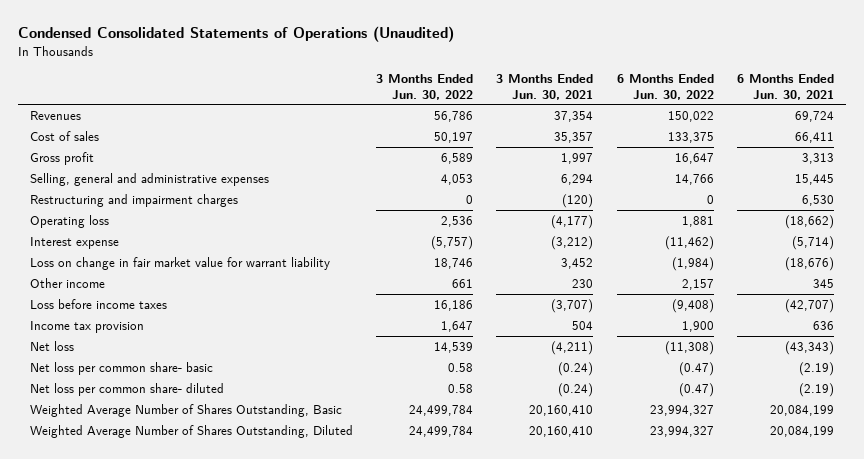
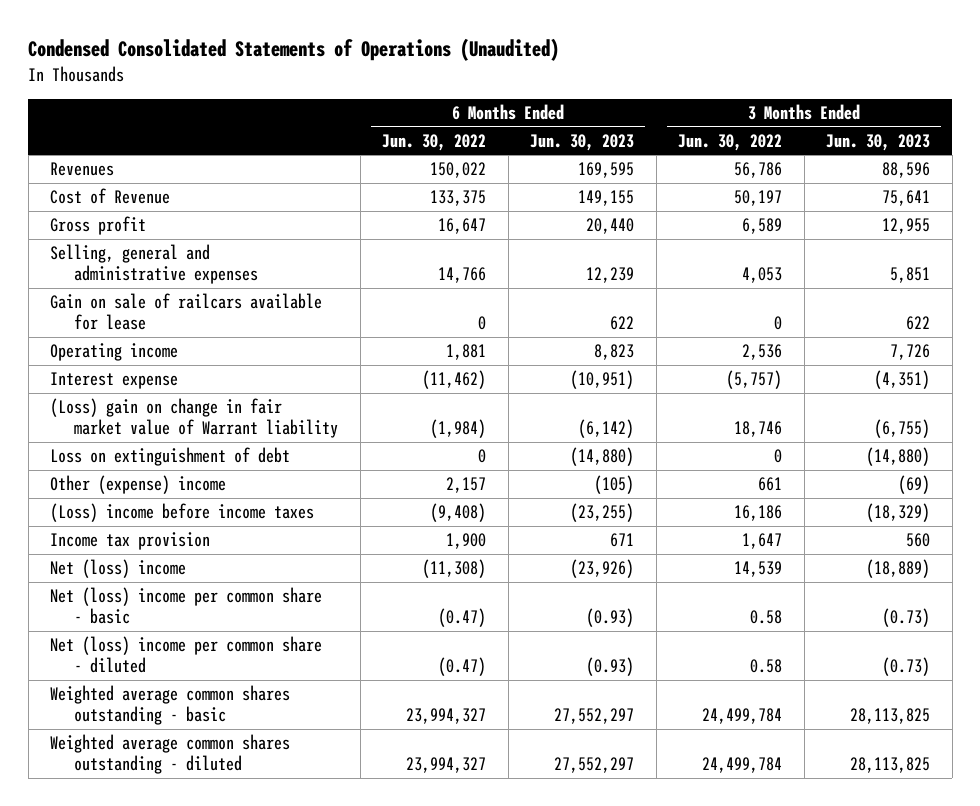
[496,74,594,100] 3 Months Ended Jun. 30, 2021 -> none
[737,74,835,100] 6 Months Ended Jun. 30, 2021 -> none
none -> [530,134,635,152] Jun. 30, 2023
none -> [826,134,931,152] Jun. 30, 2023
[29,130,99,141] Cost of sales -> [50,188,171,205] Cost of Revenue
[29,193,238,207] Restructuring and impairment charges -> none
none -> [50,293,323,331] Gain on sale of railcars available for lease
[29,214,109,228] Operating loss -> [50,343,179,362] Operating income
[29,256,330,270] Loss on change in fair market value for warrant liability -> [50,398,339,439] (Loss) gain on change in fair market value of Warrant liability
none -> [50,447,291,467] Loss on extinguishment of debt
[29,277,105,288] Other income -> [50,475,227,495] Other (expense) income
[29,298,167,309] Loss before income taxes -> [50,503,315,523] (Loss) income before income taxes
[29,340,74,351] Net loss -> [50,559,187,579] Net (loss) income
[29,361,213,375] Net loss per common share- basic -> [50,587,323,625] Net (loss) income per common share - basic
[29,382,224,396] Net loss per common share- diluted -> [50,636,323,674] Net (loss) income per common share - diluted
[29,403,342,417] Weighted Average Number of Shares Outstanding, Basic -> [50,685,291,726] Weighted average common shares outstanding - basic
[29,424,353,438] Weighted Average Number of Shares Outstanding, Diluted -> [50,734,291,775] Weighted average common shares outstanding - diluted

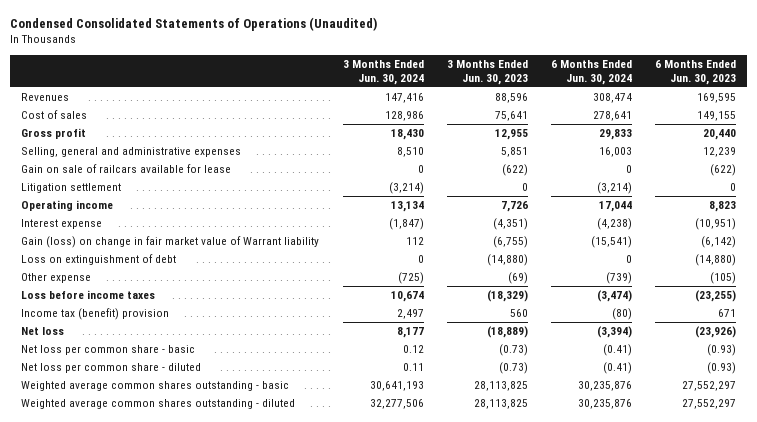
[382,134,487,152] Jun. 30, 2022 -> none
[678,134,783,152] Jun. 30, 2022 -> none
none -> [342,60,424,85] 3 Months Ended Jun. 30, 2024
none -> [550,60,632,85] 6 Months Ended Jun. 30, 2024
[50,188,171,205] Cost of Revenue -> [21,110,88,120] Cost of sales
[610,316,635,331] 622 -> [709,164,736,177] (622)
[906,316,931,331] 622 -> [501,164,528,177] (622)
none -> [21,183,122,194] Litigation settlement
[50,398,339,439] (Loss) gain on change in fair market value of Warrant liability -> [21,236,320,249] Gain (loss) on change in fair market value of Warrant liability
[50,475,227,495] Other (expense) income -> [21,273,92,284] Other expense
[50,503,315,523] (Loss) income before income taxes -> [21,290,156,300] Loss before income taxes
[50,532,211,551] Income tax provision -> [21,308,170,321] Income tax (benefit) provision
[50,559,187,579] Net (loss) income -> [21,327,65,336] Net loss
[50,587,323,625] Net (loss) income per common share - basic -> [21,345,196,356] Net loss per common share - basic
[50,636,323,674] Net (loss) income per common share - diluted -> [21,363,202,374] Net loss per common share - diluted

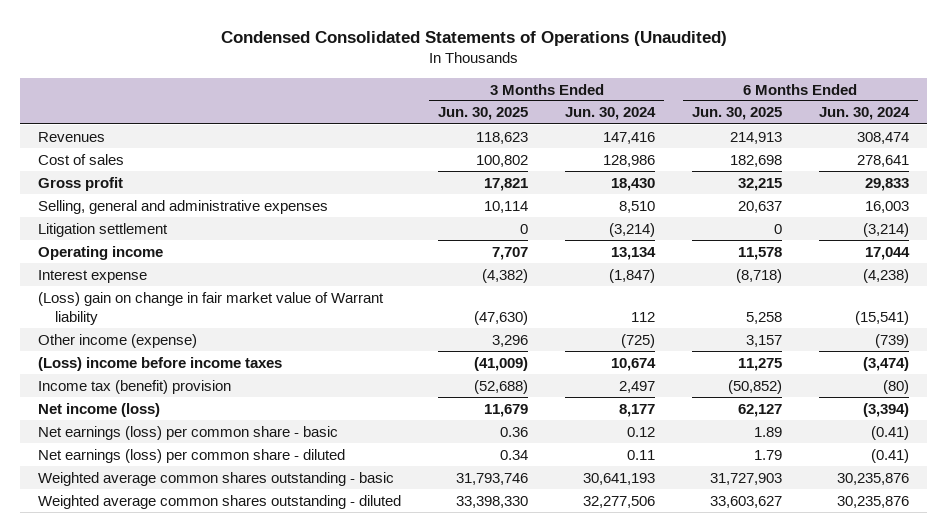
[446,60,528,85] 3 Months Ended Jun. 30, 2023 -> none
[654,60,736,85] 6 Months Ended Jun. 30, 2023 -> none
none -> [438,107,529,121] Jun. 30, 2025
none -> [692,107,783,121] Jun. 30, 2025
[21,164,232,174] Gain on sale of railcars available for lease -> none
[21,254,177,266] Loss on extinguishment of debt -> none
[21,236,320,249] Gain (loss) on change in fair market value of Warrant liability -> [38,291,385,325] (Loss) gain on change in fair market value of Warrant liability
[21,273,92,284] Other expense -> [38,333,198,348] Other income (expense)
[21,290,156,300] Loss before income taxes -> [38,356,283,371] (Loss) income before income taxes
[21,327,65,336] Net loss -> [38,402,161,417] Net income (loss)
[21,345,196,356] Net loss per common share - basic -> [38,425,339,440] Net earnings (loss) per common share - basic
[21,363,202,374] Net loss per common share - diluted -> [38,448,346,463] Net earnings (loss) per common share - diluted

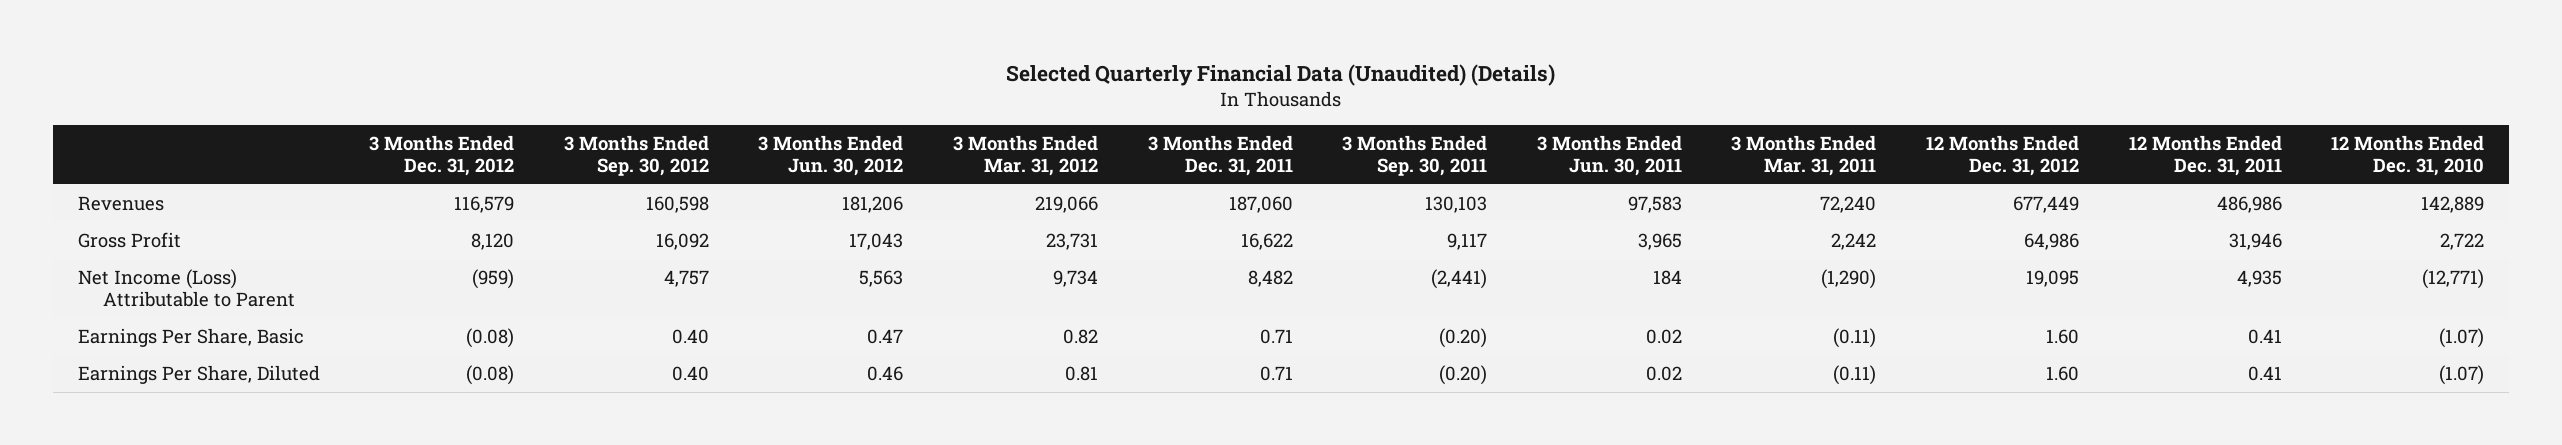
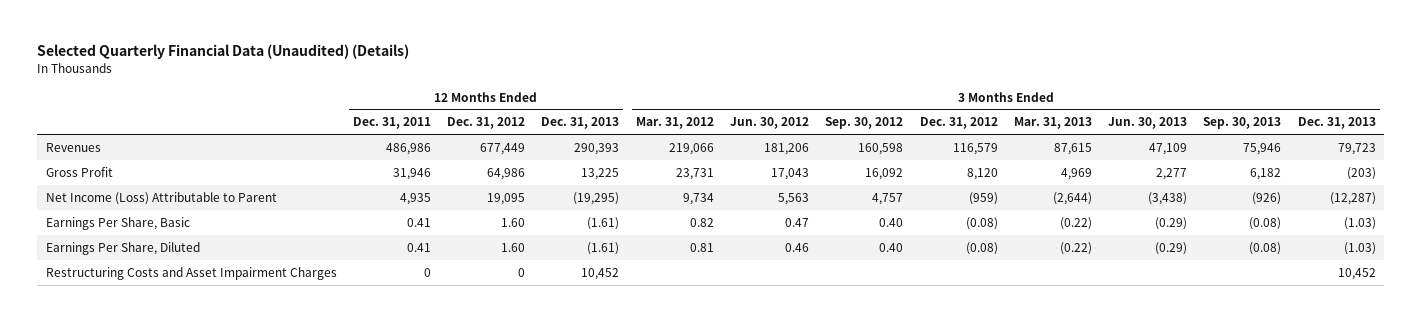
[1147,134,1293,177] 3 Months Ended Dec. 31, 2011 -> none
[1342,134,1488,177] 3 Months Ended Sep. 30, 2011 -> none
[1536,134,1682,177] 3 Months Ended Jun. 30, 2011 -> none
[1731,134,1877,177] 3 Months Ended Mar. 31, 2011 -> none
[2331,134,2485,177] 12 Months Ended Dec. 31, 2010 -> none
none -> [541,117,620,130] Dec. 31, 2013
none -> [1013,117,1092,130] Mar. 31, 2013
none -> [1108,117,1188,130] Jun. 30, 2013
none -> [1203,117,1282,130] Sep. 30, 2013
none -> [1297,117,1376,130] Dec. 31, 2013
none -> [45,266,337,280] Restructuring Costs and Asset Impairment Charges

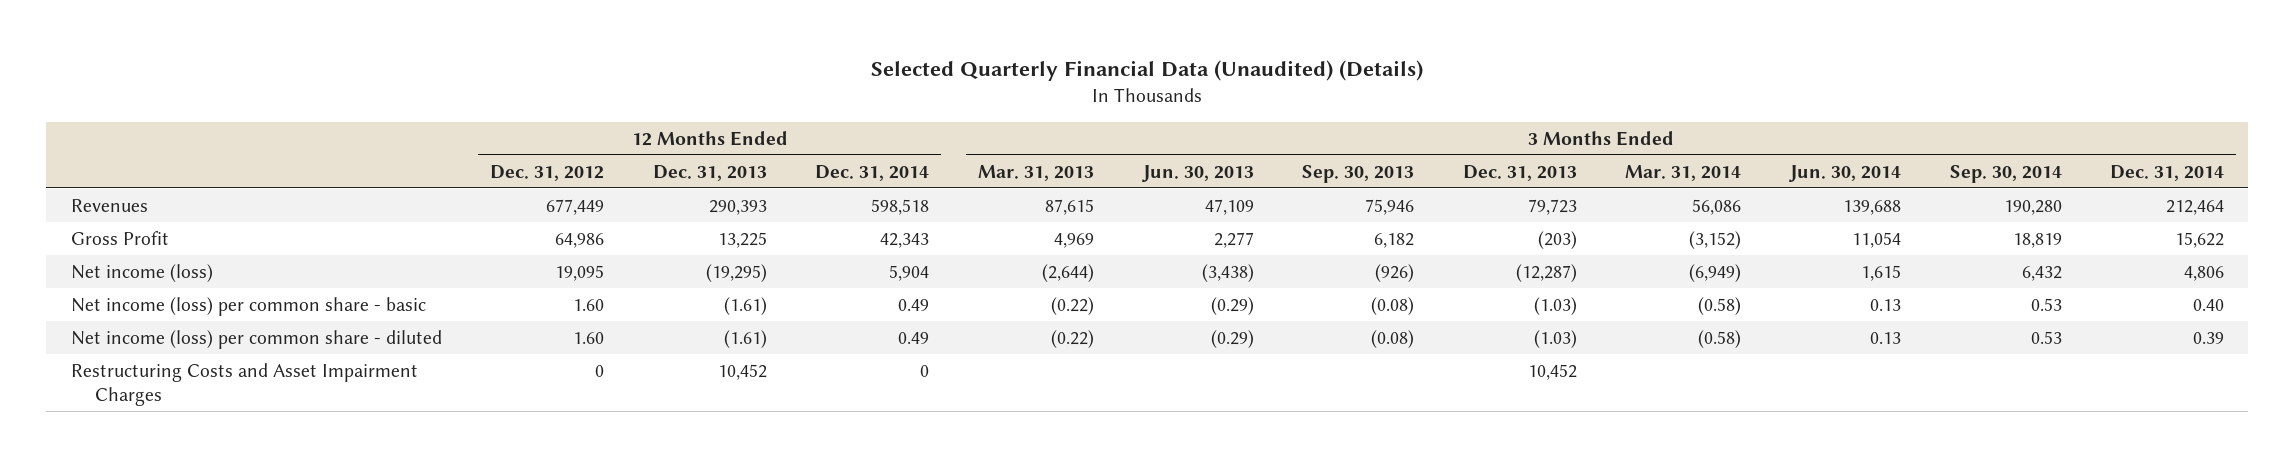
[352,117,431,130] Dec. 31, 2011 -> none
[635,117,714,130] Mar. 31, 2012 -> none
[729,117,809,130] Jun. 30, 2012 -> none
[825,117,904,130] Sep. 30, 2012 -> none
[919,117,998,130] Dec. 31, 2012 -> none
none -> [815,164,930,181] Dec. 31, 2014
none -> [1625,164,1742,181] Mar. 31, 2014
none -> [1788,164,1901,182] Jun. 30, 2014
none -> [1949,164,2062,183] Sep. 30, 2014
none -> [2110,164,2225,181] Dec. 31, 2014
[45,191,277,205] Net Income (Loss) Attributable to Parent -> [70,263,213,282] Net income (loss)
[45,216,190,230] Earnings Per Share, Basic -> [70,296,426,316] Net income (loss) per common share - basic
[45,241,200,255] Earnings Per Share, Diluted -> [70,329,442,349] Net income (loss) per common share - diluted

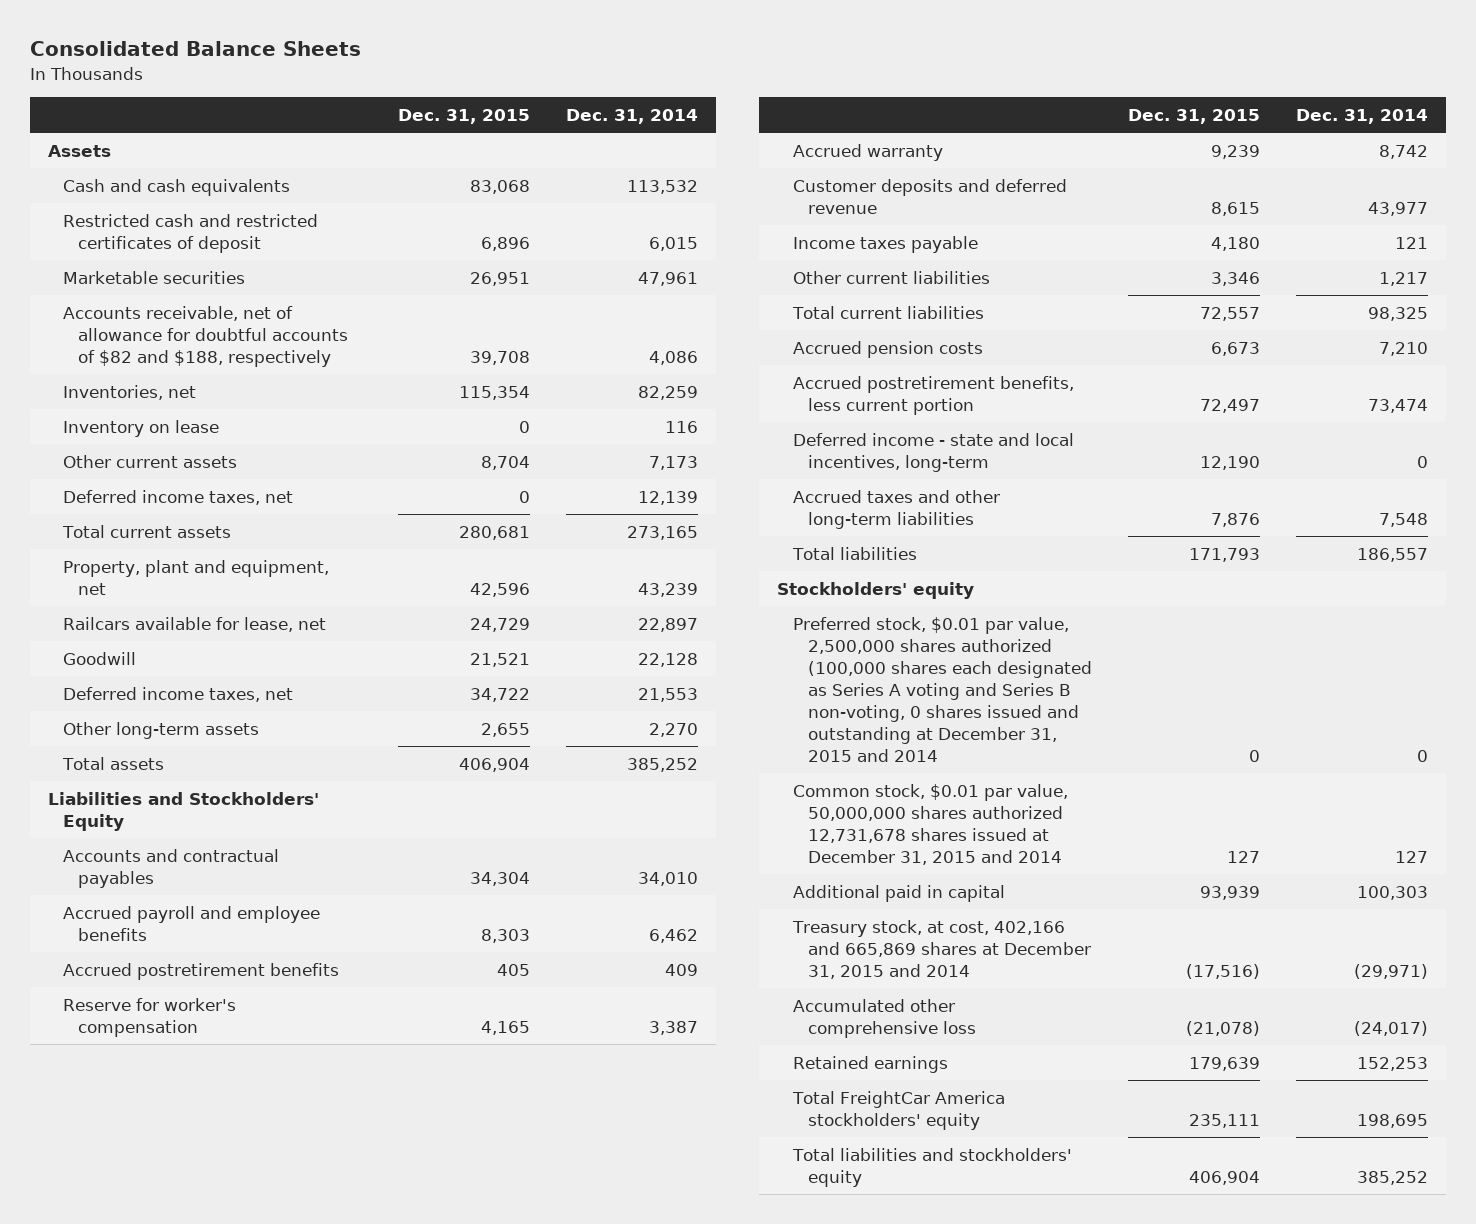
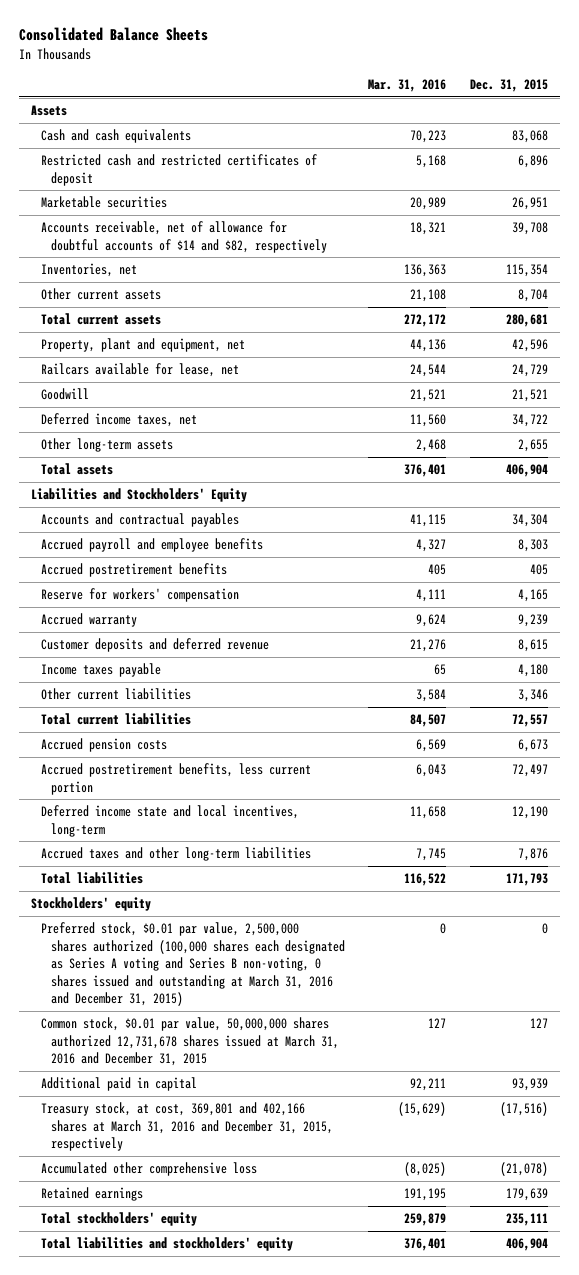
[566,108,699,124] Dec. 31, 2014 -> none
none -> [368,79,447,93] Mar. 31, 2016
[62,305,348,367] Accounts receivable, net of allowance for doubtful accounts of $82 and $188, respectively -> [40,221,327,253] Accounts receivable, net of allowance for doubtful accounts of $14 and $82, respectively
[62,419,219,437] Inventory on lease -> none
[62,489,293,505] Deferred income taxes, net -> none
[62,997,236,1037] Reserve for worker's compensation -> [40,588,239,603] Reserve for workers' compensation
[792,432,1074,472] Deferred income - state and local incentives, long-term -> [40,805,299,837] Deferred income state and local incentives, long-term
[792,616,1092,762] Preferred stock, $0.01 par value, 2,500,000 shares authorized (100,000 shares each designated as Series A voting and Series B non-voting, 0 shares issued and outstanding at December 31, 2015 and 2014 -> [40,922,345,1007] Preferred stock, $0.01 par value, 2,500,000 shares authorized (100,000 shares each designated as Series A voting and Series B non-voting, 0 shares issued and outstanding at March 31, 2016 and December 31, 2015)
[792,783,1068,865] Common stock, $0.01 par value, 50,000,000 shares authorized 12,731,678 shares issued at December 31, 2015 and 2014 -> [40,1017,339,1067] Common stock, $0.01 par value, 50,000,000 shares authorized 12,731,678 shares issued at March 31, 2016 and December 31, 2015
[791,919,1091,979] Treasury stock, at cost, 402,166 and 665,869 shares at December 31, 2015 and 2014 -> [40,1102,333,1152] Treasury stock, at cost, 369,801 and 402,166 shares at March 31, 2016 and December 31, 2015, respectively
[791,1090,1005,1130] Total FreightCar America stockholders' equity -> [40,1212,197,1227] Total stockholders' equity

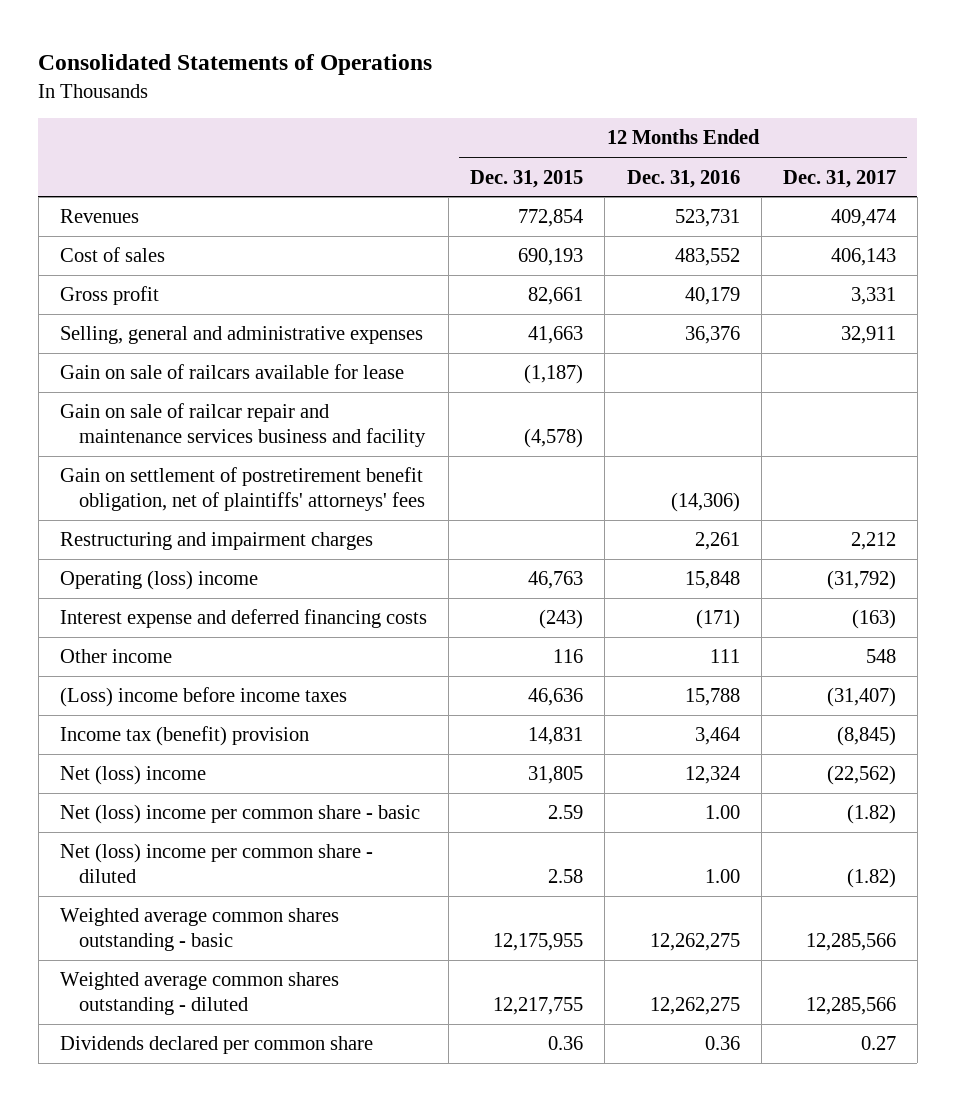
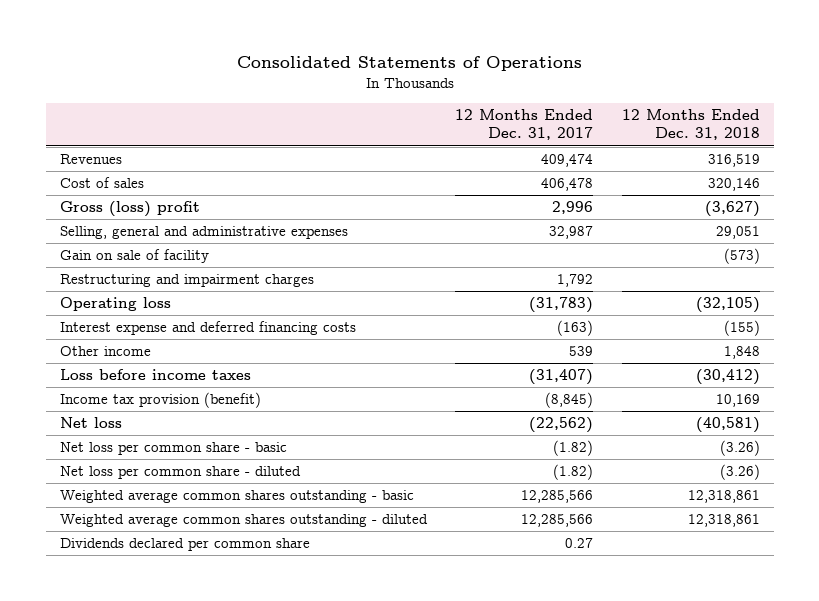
[470,169,584,188] Dec. 31, 2015 -> none
[626,169,740,188] Dec. 31, 2016 -> none
none -> [621,108,760,141] 12 Months Ended Dec. 31, 2018
[60,364,405,380] Gain on sale of railcars available for lease -> none
[60,467,425,512] Gain on settlement of postretirement benefit obligation, net of plaintiffs' attorneys' fees -> none
[830,248,896,267] 406,143 -> [541,178,594,192] 406,478
[60,286,160,306] Gross profit -> [59,201,200,218] Gross (loss) profit
[850,287,896,306] 3,331 -> [552,201,594,215] 2,996
[840,326,896,345] 32,911 -> [549,226,594,240] 32,987
[60,403,426,448] Gain on sale of railcar repair and maintenance services business and facility -> [59,249,209,264] Gain on sale of facility
[850,532,896,551] 2,212 -> [557,274,594,288] 1,792
[60,570,259,591] Operating (loss) income -> [59,297,171,312] Operating loss
[826,570,896,591] (31,792) -> [529,297,594,314] (31,783)
[865,649,896,664] 548 -> [569,346,594,357] 539
[60,687,348,708] (Loss) income before income taxes -> [59,369,251,381] Loss before income taxes
[60,726,310,747] Income tax (benefit) provision -> [59,392,261,409] Income tax provision (benefit)
[60,765,207,786] Net (loss) income -> [59,417,122,429] Net loss
[60,804,421,825] Net (loss) income per common share - basic -> [59,442,287,456] Net loss per common share - basic
[60,843,374,884] Net (loss) income per common share - diluted -> [59,466,301,480] Net loss per common share - diluted

